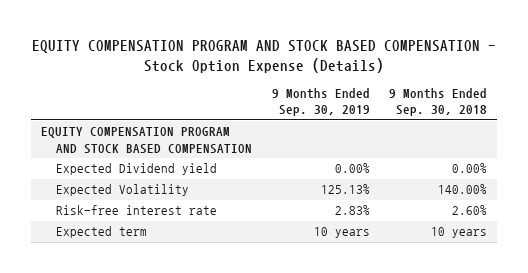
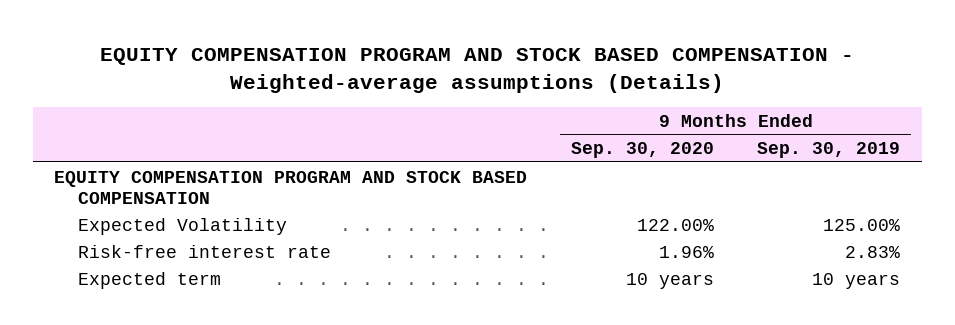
[31,40,496,73] EQUITY COMPENSATION PROGRAM AND STOCK BASED COMPENSATION - Stock Option Expense (Details) -> [100,47,855,93] EQUITY COMPENSATION PROGRAM AND STOCK BASED COMPENSATION - Weighted-average assumptions (Details)
[389,87,488,117] 9 Months Ended Sep. 30, 2018 -> none
none -> [570,141,714,158] Sep. 30, 2020
[56,163,218,176] Expected Dividend yield -> none
[320,184,370,195] 125.13% -> [823,218,901,231] 125.00%

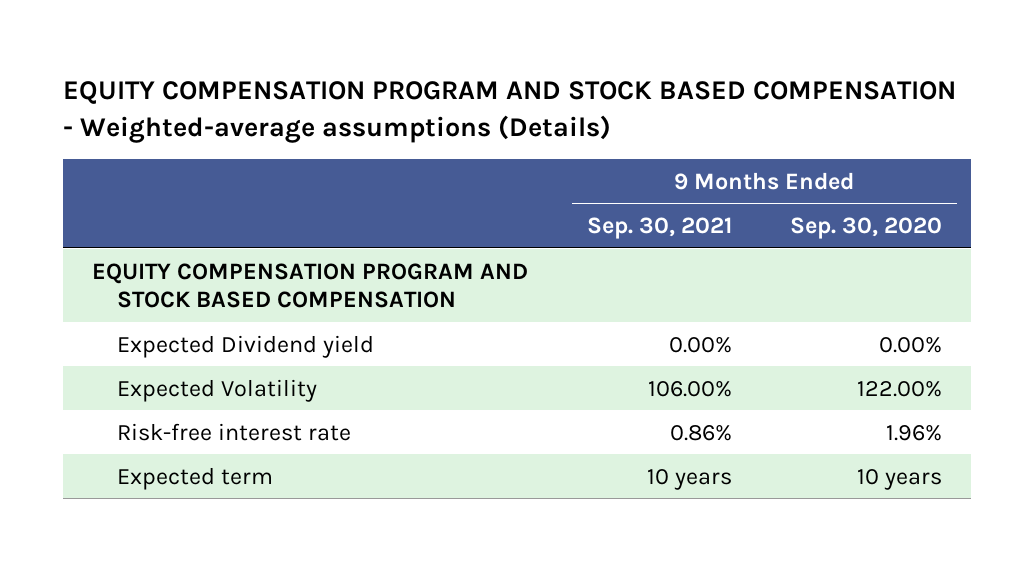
[757,141,901,158] Sep. 30, 2019 -> none
none -> [586,217,732,240] Sep. 30, 2021
none -> [116,334,374,358] Expected Dividend yield

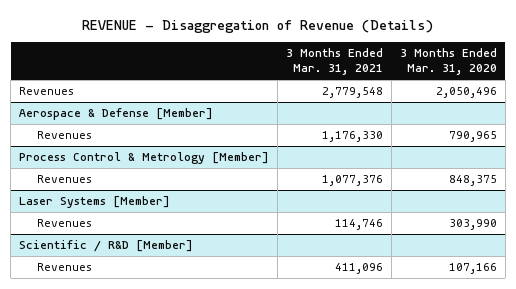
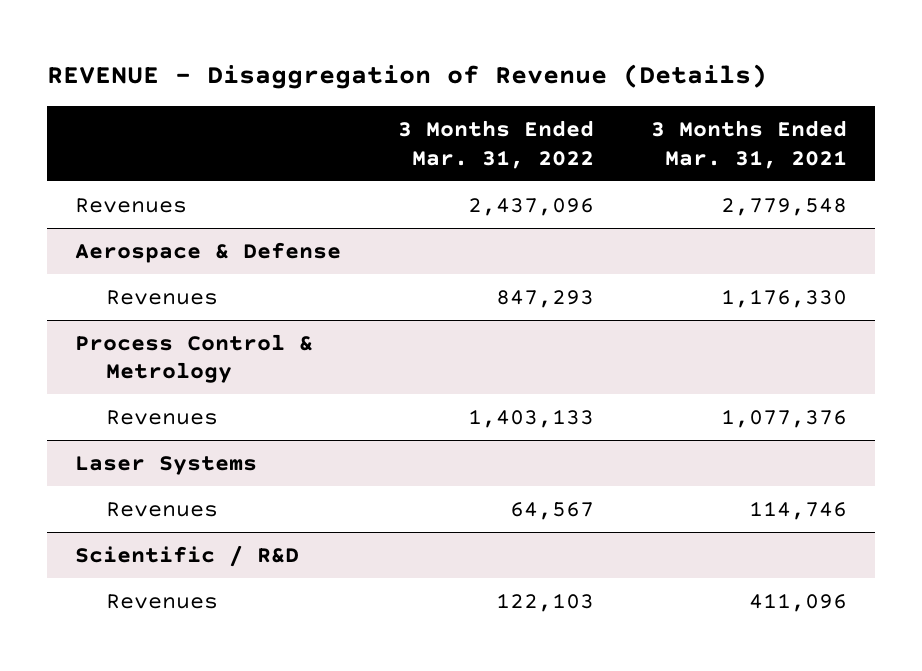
[399,48,497,76] 3 Months Ended Mar. 31, 2020 -> none
none -> [397,120,594,169] 3 Months Ended Mar. 31, 2022
[19,108,214,121] Aerospace & Defense [Member] -> [75,241,342,263] Aerospace & Defense
[19,152,270,165] Process Control & Metrology [Member] -> [75,333,314,384] Process Control & Metrology
[19,196,171,209] Laser Systems [Member] -> [75,455,258,475] Laser Systems
[19,240,194,253] Scientific / R&D [Member] -> [75,544,300,567] Scientific / R&D

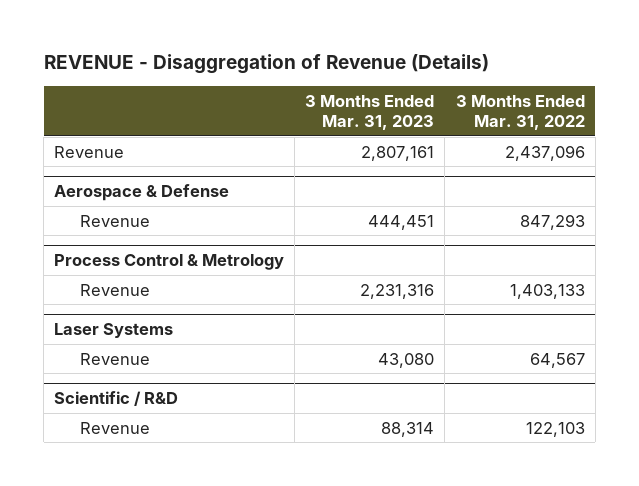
[650,120,847,169] 3 Months Ended Mar. 31, 2021 -> none
none -> [305,94,435,131] 3 Months Ended Mar. 31, 2023
[75,197,188,213] Revenues -> [54,145,125,158] Revenue
[106,289,219,305] Revenues -> [79,214,150,227] Revenue
[106,409,219,425] Revenues -> [79,283,150,296] Revenue
[106,501,219,517] Revenues -> [79,352,150,365] Revenue
[106,593,219,609] Revenues -> [79,421,150,434] Revenue

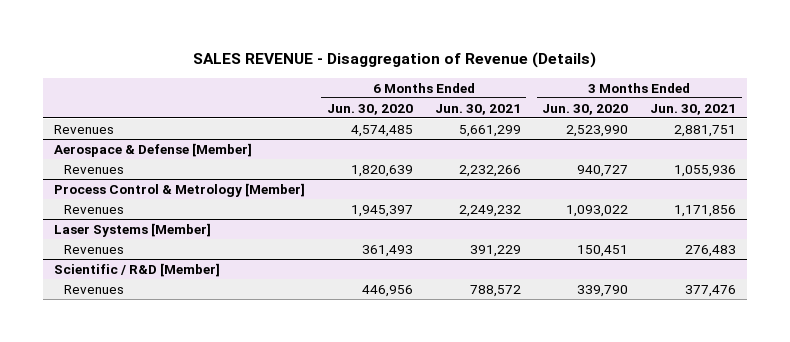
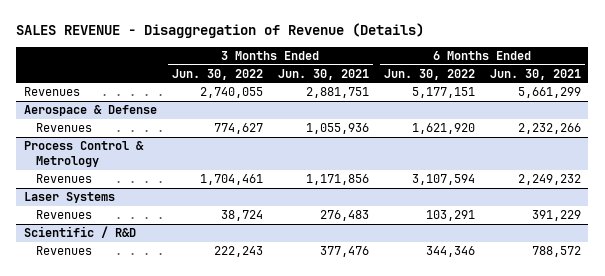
[326,103,413,115] Jun. 30, 2020 -> none
[542,103,629,115] Jun. 30, 2020 -> none
none -> [171,68,263,80] Jun. 30, 2022
none -> [383,68,475,80] Jun. 30, 2022
[54,142,253,157] Aerospace & Defense [Member] -> [23,105,157,117] Aerospace & Defense
[54,182,306,197] Process Control & Metrology [Member] -> [23,141,144,167] Process Control & Metrology
[54,222,212,237] Laser Systems [Member] -> [23,192,115,204] Laser Systems
[54,262,221,277] Scientific / R&D [Member] -> [23,226,136,239] Scientific / R&D

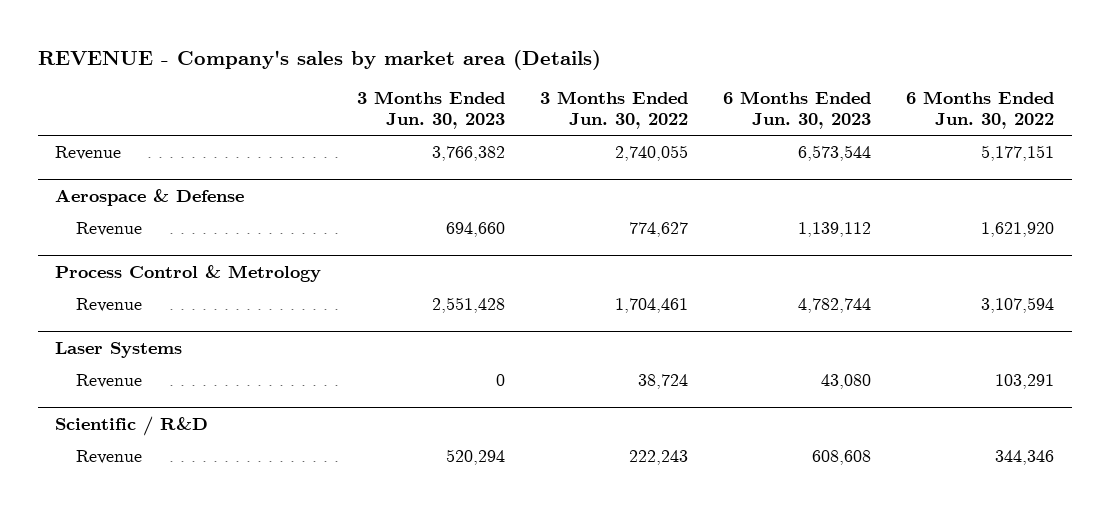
[16,22,425,38] SALES REVENUE - Disaggregation of Revenue (Details) -> [37,49,601,70] REVENUE - Company's sales by market area (Details)
[277,68,369,80] Jun. 30, 2021 -> none
[489,68,581,80] Jun. 30, 2021 -> none
none -> [356,91,505,129] 3 Months Ended Jun. 30, 2023
none -> [723,91,872,129] 6 Months Ended Jun. 30, 2023
[23,87,80,97] Revenues -> [55,146,122,161] Revenue
[36,123,93,133] Revenues -> [75,222,142,237] Revenue
[36,174,93,184] Revenues -> [75,298,142,313] Revenue
[36,210,93,220] Revenues -> [75,374,142,389] Revenue
[36,246,93,256] Revenues -> [75,450,142,465] Revenue

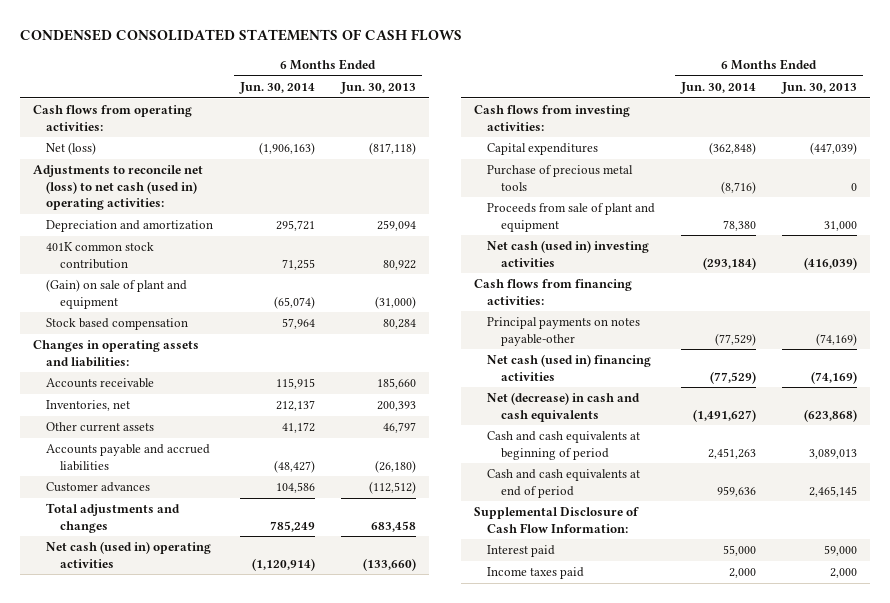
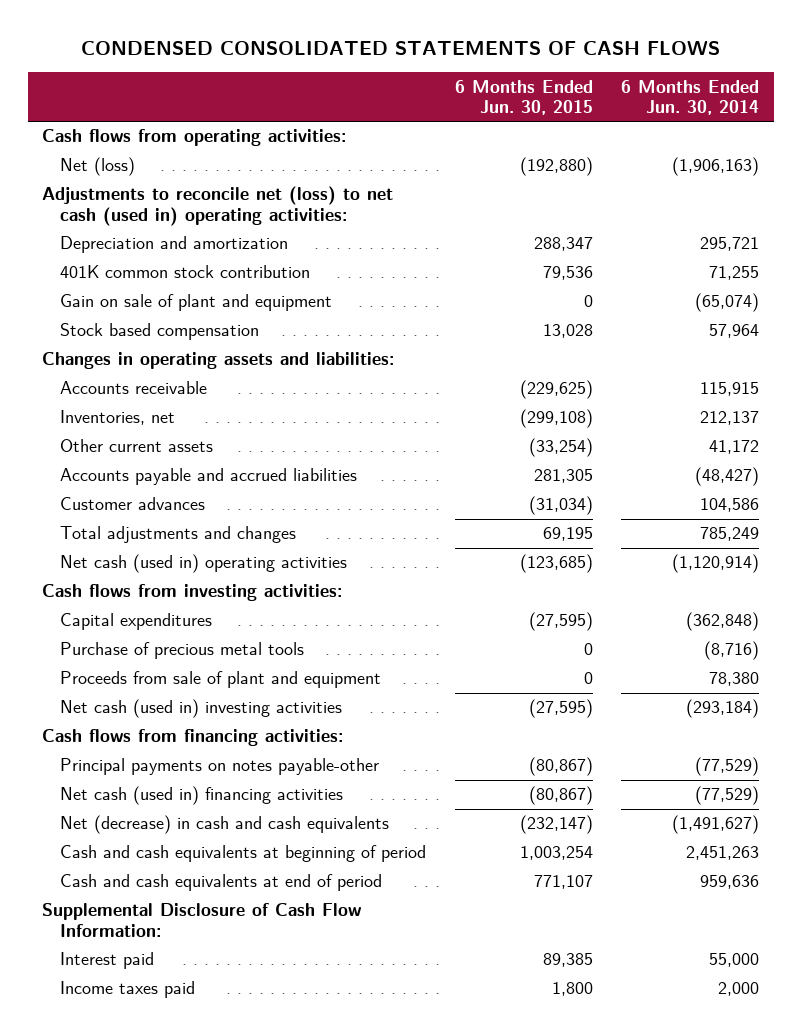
[339,81,416,94] Jun. 30, 2013 -> none
none -> [454,79,593,116] 6 Months Ended Jun. 30, 2015
[46,279,188,309] (Gain) on sale of plant and equipment -> [60,294,333,312] Gain on sale of plant and equipment

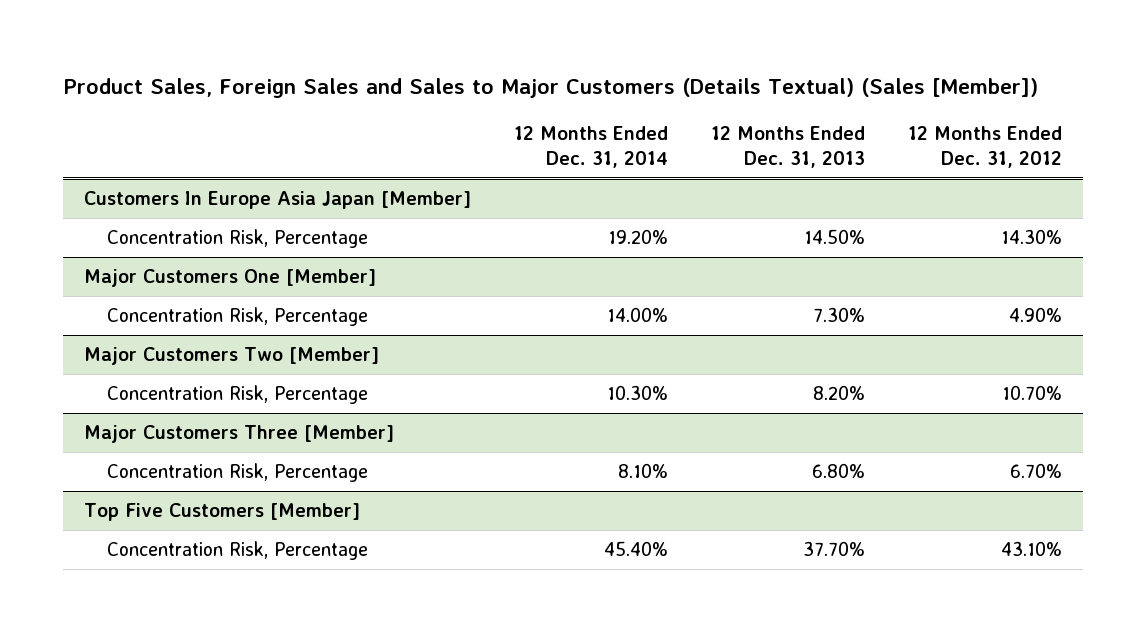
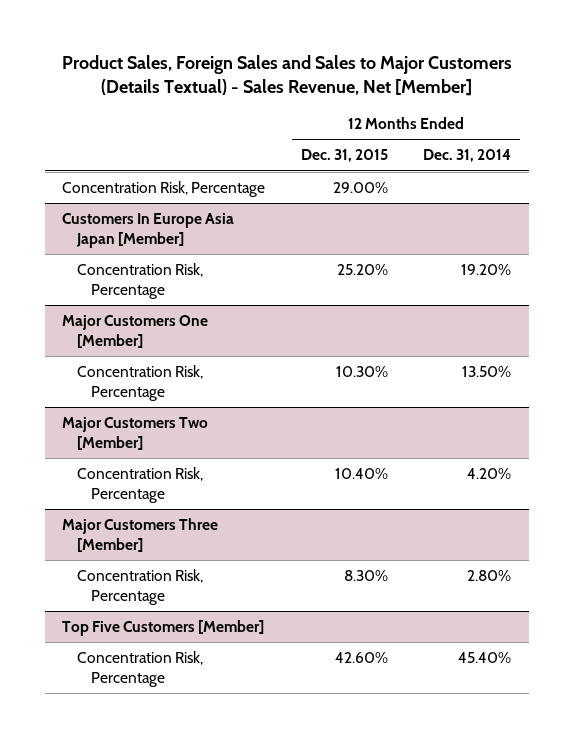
[63,77,1039,98] Product Sales, Foreign Sales and Sales to Major Customers (Details Textual) (Sales [Member]) -> [61,54,512,96] Product Sales, Foreign Sales and Sales to Major Customers (Details Textual) - Sales Revenue, Net [Member]
[711,125,866,168] 12 Months Ended Dec. 31, 2013 -> none
[907,125,1062,168] 12 Months Ended Dec. 31, 2012 -> none
none -> [300,149,388,163] Dec. 31, 2015
none -> [62,181,266,198] Concentration Risk, Percentage
[607,307,669,323] 14.00% -> [462,366,512,378] 13.50%
[607,385,669,401] 10.30% -> [467,468,512,480] 4.20%
[618,463,669,479] 8.10% -> [467,570,512,582] 2.80%

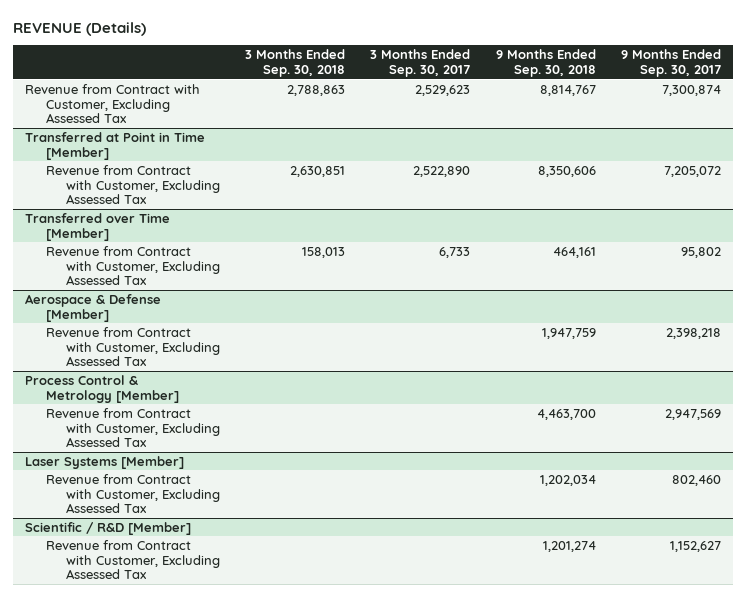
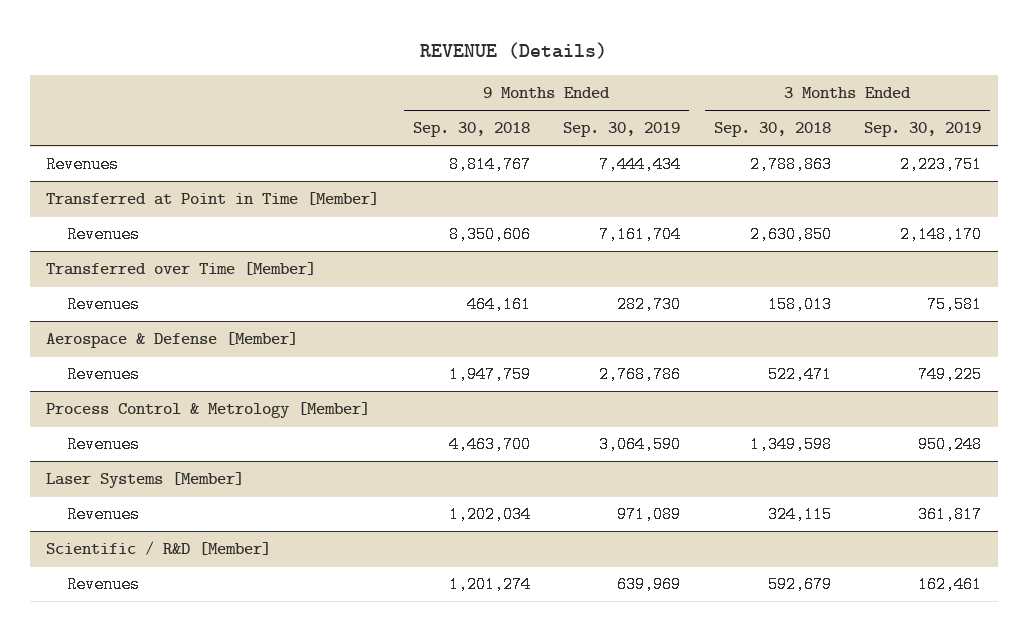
[370,49,471,78] 3 Months Ended Sep. 30, 2017 -> none
[620,49,721,78] 9 Months Ended Sep. 30, 2017 -> none
none -> [563,122,681,138] Sep. 30, 2019
none -> [864,122,982,138] Sep. 30, 2019
[25,83,201,124] Revenue from Contract with Customer, Excluding Assessed Tax -> [46,156,120,174] Revenues
[45,164,220,205] Revenue from Contract with Customer, Excluding Assessed Tax -> none
none -> [66,226,140,244] Revenues
[45,245,220,286] Revenue from Contract with Customer, Excluding Assessed Tax -> [66,296,140,314] Revenues
[45,326,220,367] Revenue from Contract with Customer, Excluding Assessed Tax -> none
none -> [66,366,140,384] Revenues
[45,407,220,448] Revenue from Contract with Customer, Excluding Assessed Tax -> none
none -> [66,436,140,454] Revenues
[45,473,220,514] Revenue from Contract with Customer, Excluding Assessed Tax -> none
none -> [66,506,140,524] Revenues
[45,539,220,580] Revenue from Contract with Customer, Excluding Assessed Tax -> none
none -> [66,576,140,594] Revenues

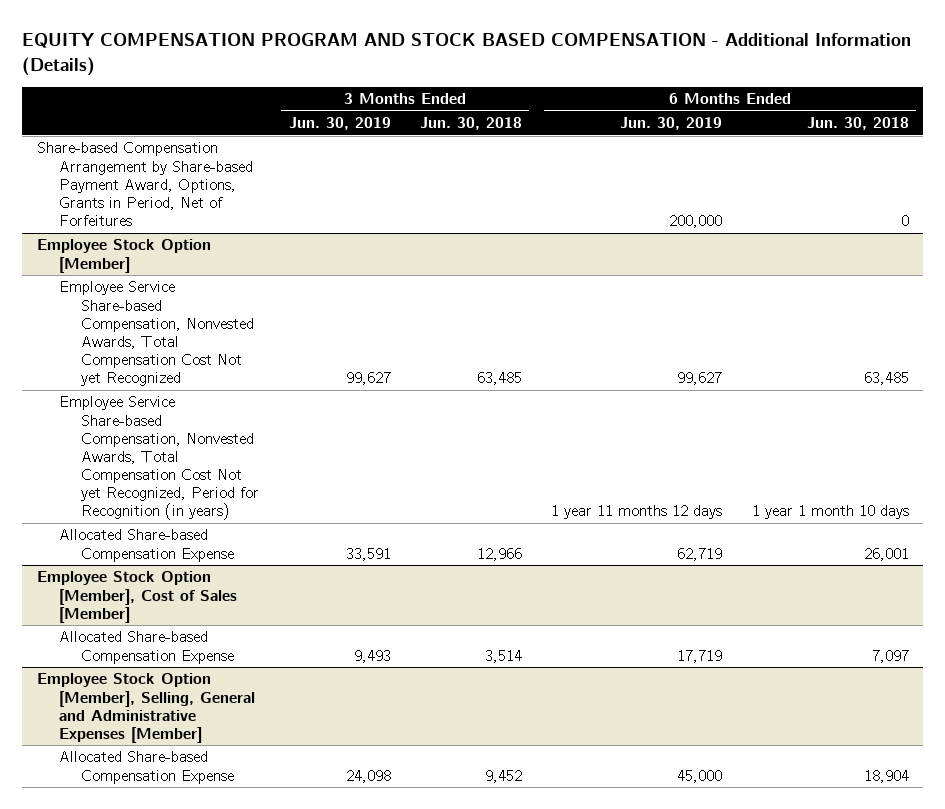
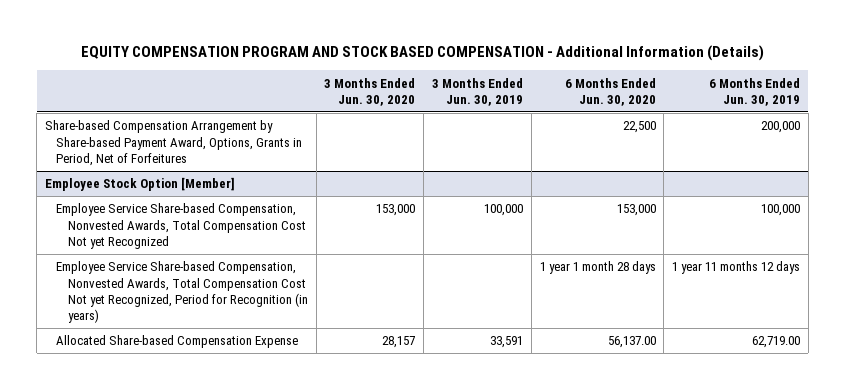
[419,117,522,131] Jun. 30, 2018 -> none
[806,117,909,131] Jun. 30, 2018 -> none
none -> [324,77,416,106] 3 Months Ended Jun. 30, 2020
none -> [564,77,656,106] 6 Months Ended Jun. 30, 2020
[345,372,391,386] 99,627 -> [483,204,523,217] 100,000
[677,372,723,386] 99,627 -> [761,204,801,217] 100,000
[36,571,238,623] Employee Stock Option [Member], Cost of Sales [Member] -> none
[59,631,235,664] Allocated Share-based Compensation Expense -> none
[36,673,256,743] Employee Stock Option [Member], Selling, General and Administrative Expenses [Member] -> none
[59,751,235,784] Allocated Share-based Compensation Expense -> none
[677,547,723,561] 62,719 -> [752,336,801,349] 62,719.00

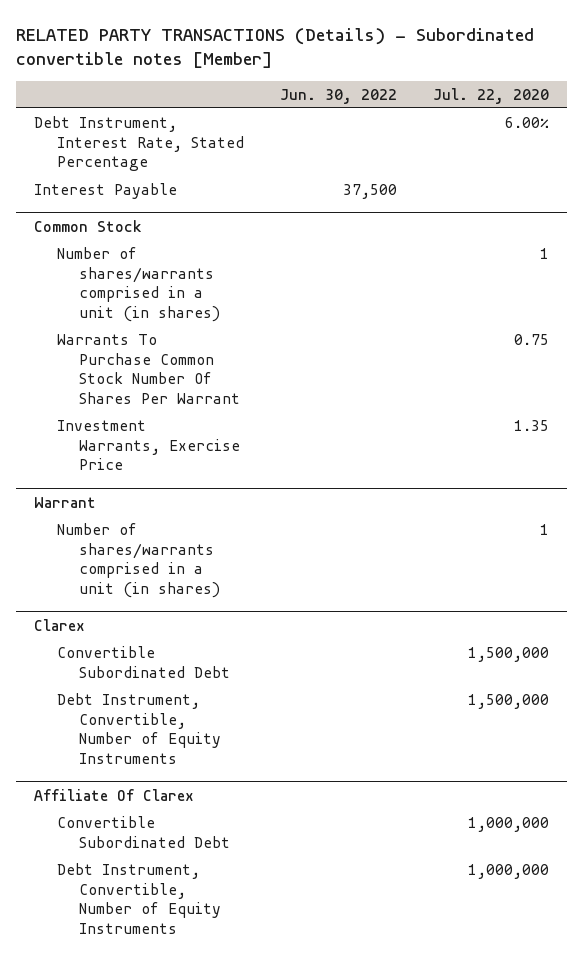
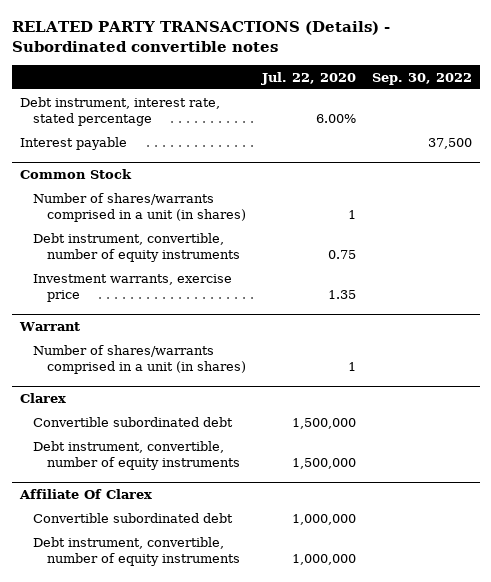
[16,27,535,68] RELATED PARTY TRANSACTIONS (Details) - Subordinated convertible notes [Member] -> [11,20,390,52] RELATED PARTY TRANSACTIONS (Details) - Subordinated convertible notes
[279,88,397,104] Jun. 30, 2022 -> none
none -> [371,72,472,85] Sep. 30, 2022
[34,115,244,172] Debt Instrument, Interest Rate, Stated Percentage -> [19,96,220,127] Debt instrument, interest rate, stated percentage
[34,182,178,199] Interest Payable -> [19,136,127,150] Interest payable
[56,333,240,405] Warrants To Purchase Common Stock Number Of Shares Per Warrant -> [33,232,240,263] Debt instrument, convertible, number of equity instruments
[56,419,240,471] Investment Warrants, Exercise Price -> [33,273,233,303] Investment warrants, exercise price
[56,645,230,678] Convertible Subordinated Debt -> [33,416,234,427] Convertible subordinated debt
[56,692,221,765] Debt Instrument, Convertible, Number of Equity Instruments -> [33,440,240,471] Debt instrument, convertible, number of equity instruments
[56,815,230,848] Convertible Subordinated Debt -> [33,512,234,523] Convertible subordinated debt
[56,862,221,935] Debt Instrument, Convertible, Number of Equity Instruments -> [33,536,240,567] Debt instrument, convertible, number of equity instruments

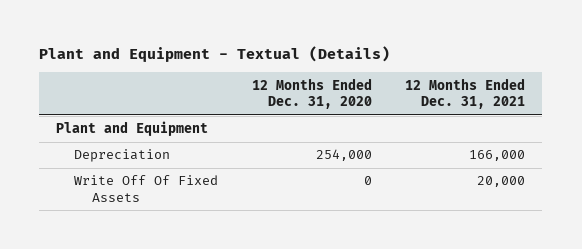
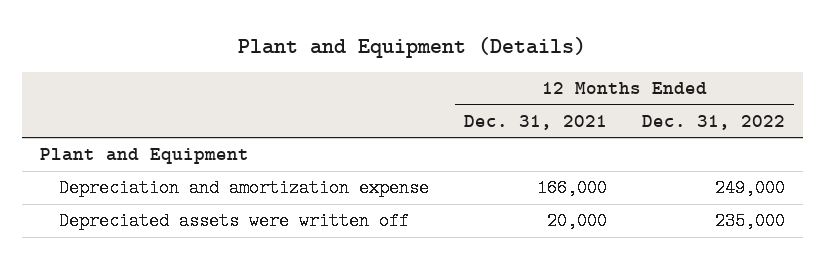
[39,46,391,63] Plant and Equipment - Textual (Details) -> [238,36,587,58] Plant and Equipment (Details)
[251,77,372,110] 12 Months Ended Dec. 31, 2020 -> none
none -> [642,114,786,130] Dec. 31, 2022
[74,149,171,163] Depreciation -> [59,179,430,198] Depreciation and amortization expense
[74,175,219,202] Write Off Of Fixed Assets -> [59,212,410,231] Depreciated assets were written off

